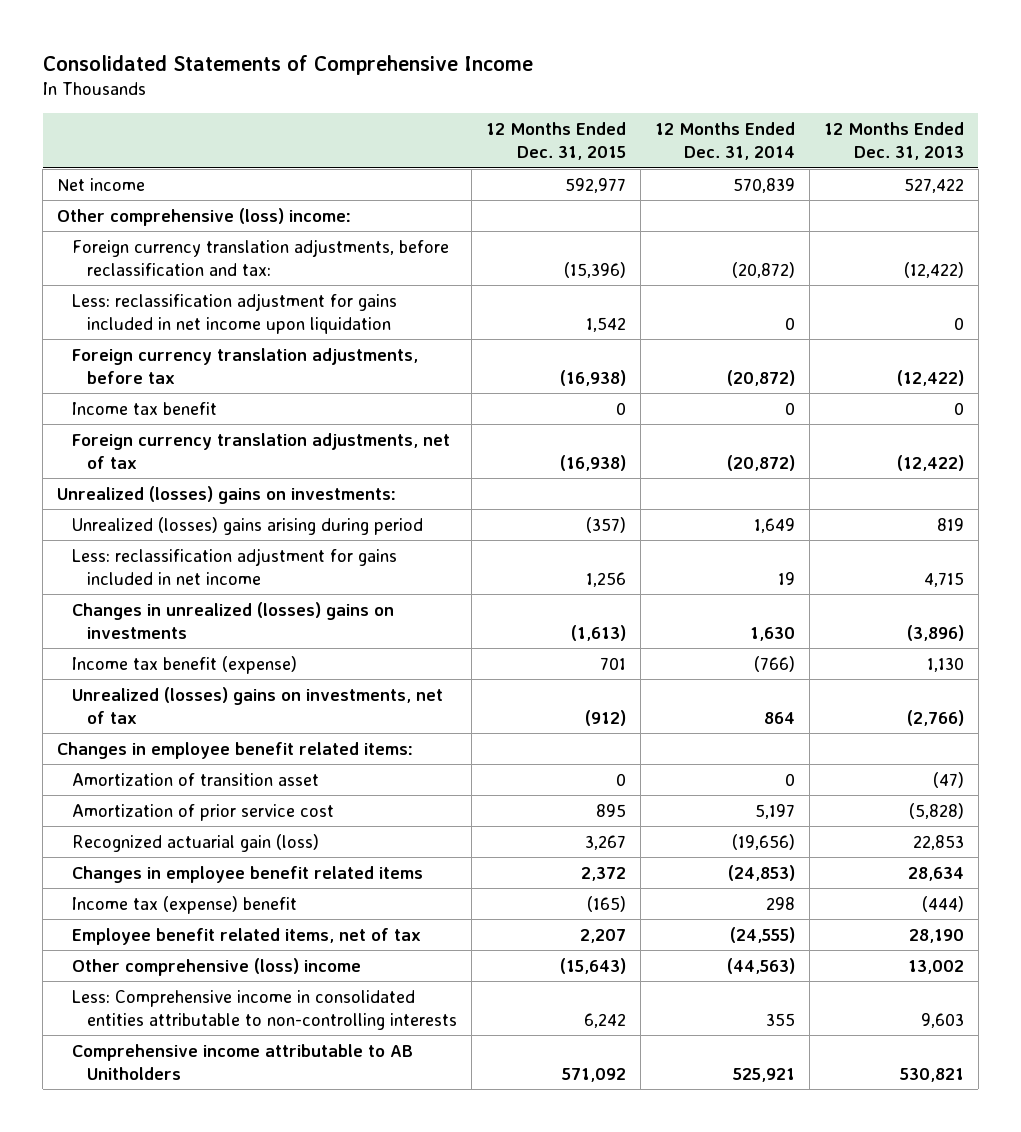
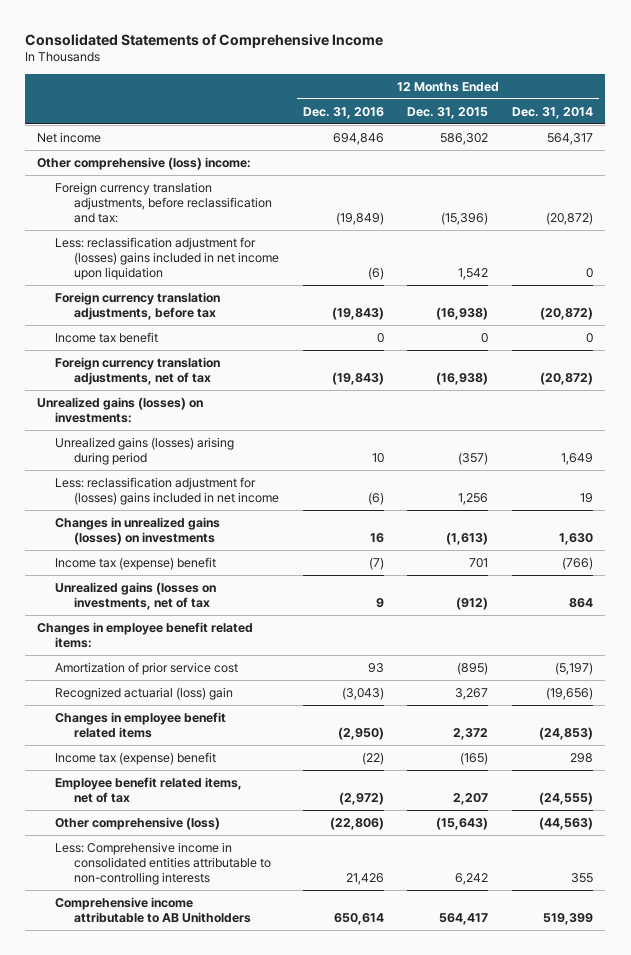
[823,122,964,160] 12 Months Ended Dec. 31, 2013 -> none
none -> [302,106,384,119] Dec. 31, 2016
[565,177,627,193] 592,977 -> [440,132,489,145] 586,302
[732,177,795,193] 570,839 -> [547,132,594,145] 564,317
[72,292,398,334] Less: reclassification adjustment for gains included in net income upon liquidation -> [55,236,279,281] Less: reclassification adjustment for (losses) gains included in net income upon liquidation
[57,485,397,504] Unrealized (losses) gains on investments: -> [37,396,204,424] Unrealized gains (losses) on investments:
[72,516,424,535] Unrealized (losses) gains arising during period -> [55,436,235,466] Unrealized gains (losses) arising during period
[72,547,398,585] Less: reclassification adjustment for gains included in net income -> [55,476,279,506] Less: reclassification adjustment for (losses) gains included in net income
[72,601,395,639] Changes in unrealized (losses) gains on investments -> [55,516,221,546] Changes in unrealized gains (losses) on investments
[72,655,298,674] Income tax benefit (expense) -> [55,556,217,570] Income tax (expense) benefit
[72,686,444,724] Unrealized (losses) gains on investments, net of tax -> [55,581,217,611] Unrealized gains (losses on investments, net of tax
[72,772,320,786] Amortization of transition asset -> none
[596,803,627,817] 895 -> [457,661,489,675] (895)
[754,803,795,819] 5,197 -> [555,661,594,675] (5,197)
[72,833,320,852] Recognized actuarial gain (loss) -> [55,686,234,700] Recognized actuarial (loss) gain
[72,957,362,976] Other comprehensive (loss) income -> [55,816,221,830] Other comprehensive (loss)
[562,1067,627,1082] 571,092 -> [439,913,489,926] 564,417
[732,1067,795,1082] 525,921 -> [543,913,594,926] 519,399

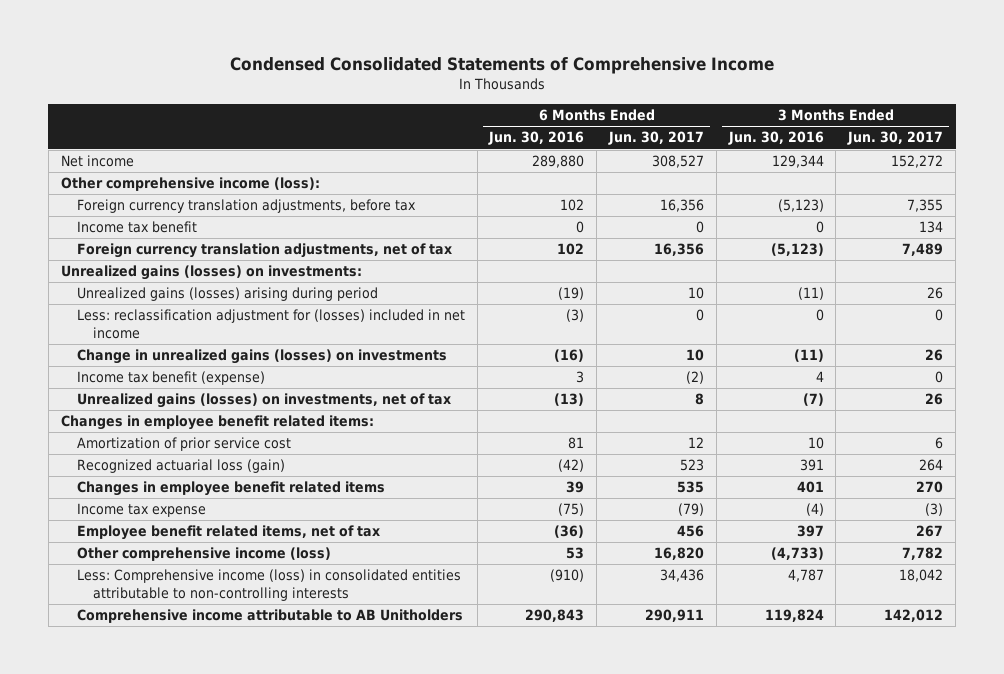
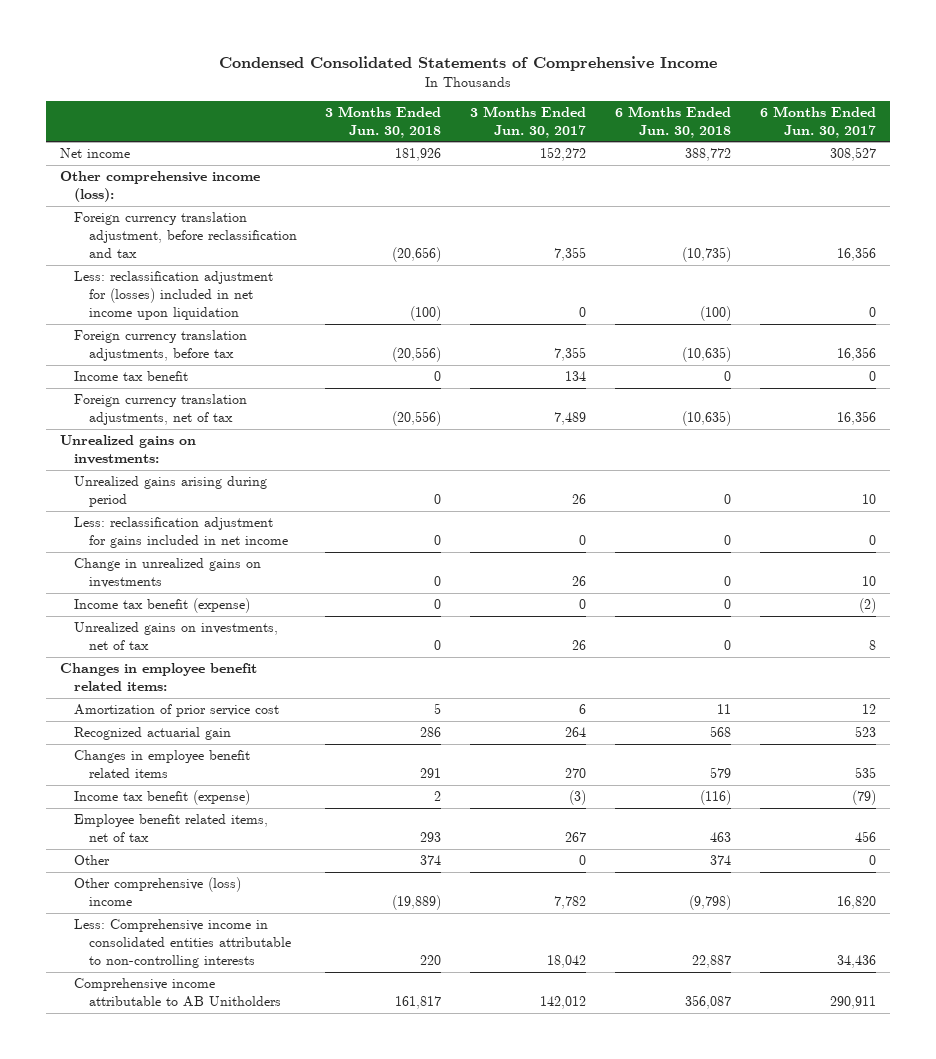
[488,131,585,146] Jun. 30, 2016 -> none
[727,131,824,146] Jun. 30, 2016 -> none
none -> [325,105,442,138] 3 Months Ended Jun. 30, 2018
none -> [614,105,731,138] 6 Months Ended Jun. 30, 2018
none -> [74,212,297,259] Foreign currency translation adjustment, before reclassification and tax
none -> [74,271,274,321] Less: reclassification adjustment for (losses) included in net income upon liquidation
[60,265,362,281] Unrealized gains (losses) on investments: -> [60,435,197,465] Unrealized gains on investments:
[76,287,378,302] Unrealized gains (losses) arising during period -> [74,476,268,508] Unrealized gains arising during period
[76,309,465,339] Less: reclassification adjustment for (losses) included in net income -> [74,517,288,549] Less: reclassification adjustment for gains included in net income
[76,349,447,365] Change in unrealized gains (losses) on investments -> [74,558,262,589] Change in unrealized gains on investments
[76,393,451,409] Unrealized gains (losses) on investments, net of tax -> [74,622,279,651] Unrealized gains on investments, net of tax
[76,459,285,474] Recognized actuarial loss (gain) -> [74,727,232,741] Recognized actuarial gain
[76,503,206,518] Income tax expense -> [74,790,251,806] Income tax benefit (expense)
none -> [74,855,111,866] Other
[76,547,331,562] Other comprehensive income (loss) -> [74,877,242,907] Other comprehensive (loss) income
[76,569,461,601] Less: Comprehensive income (loss) in consolidated entities attributable to non-controlling interests -> [74,919,291,969] Less: Comprehensive income in consolidated entities attributable to non-controlling interests

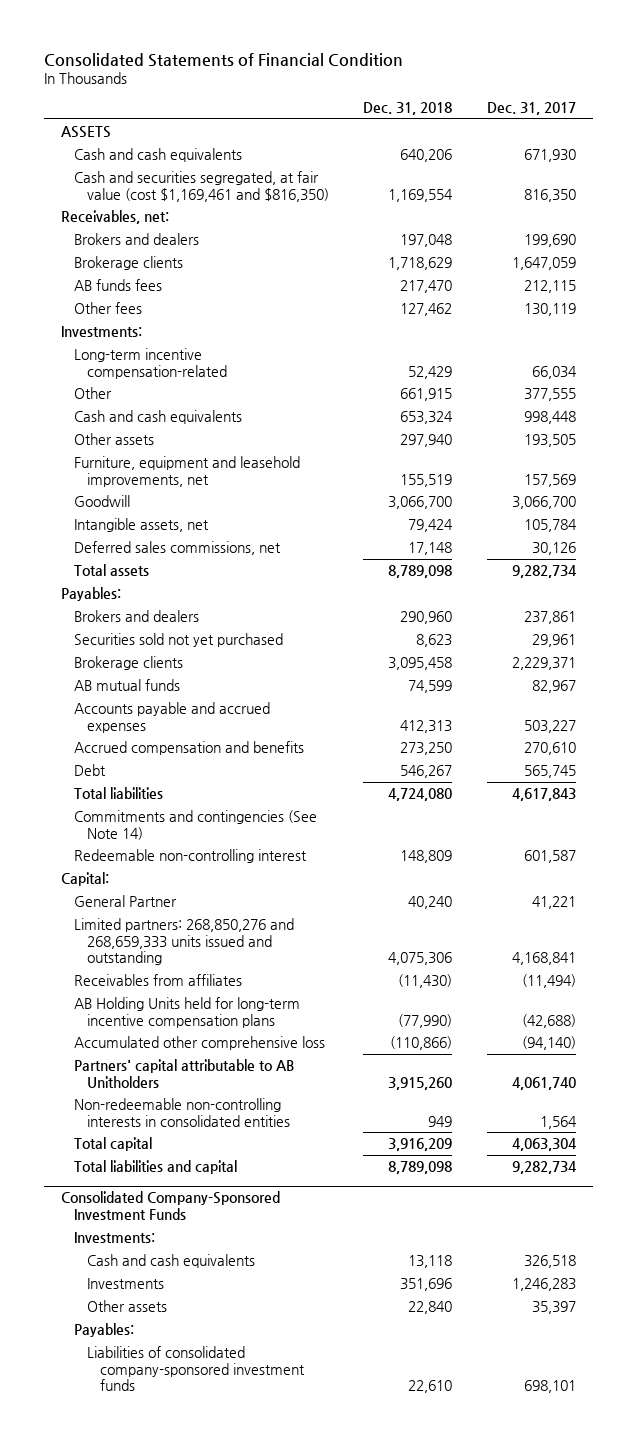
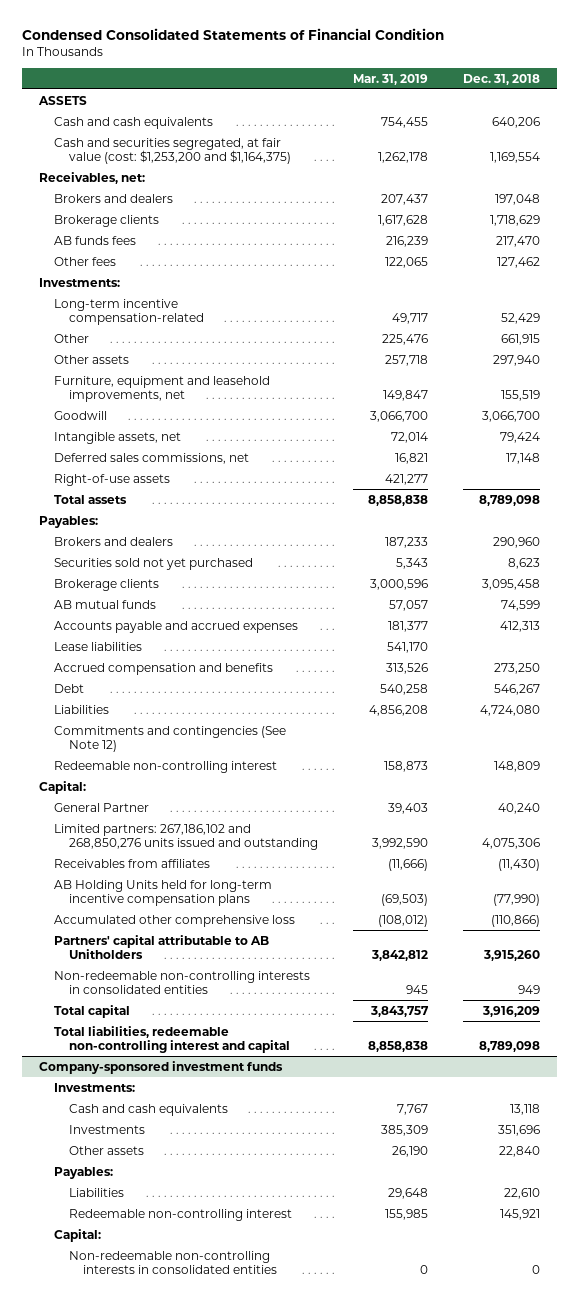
[43,52,403,67] Consolidated Statements of Financial Condition -> [21,28,444,41] Condensed Consolidated Statements of Financial Condition
[486,101,576,115] Dec. 31, 2017 -> none
none -> [352,73,428,85] Mar. 31, 2019
[73,170,329,202] Cash and securities segregated, at fair value (cost $1,169,461 and $816,350) -> [53,137,291,164] Cash and securities segregated, at fair value (cost: $1,253,200 and $1,164,375)
[73,409,242,424] Cash and cash equivalents -> none
none -> [53,473,170,486] Right-of-use assets
none -> [53,641,142,651] Lease liabilities
[73,786,163,799] Total liabilities -> [53,704,109,714] Liabilities
[73,809,317,840] Commitments and contingencies (See Note 14) -> [53,725,286,752] Commitments and contingencies (See Note 12)
[73,917,294,966] Limited partners: 268,850,276 and 268,659,333 units issued and outstanding -> [53,823,318,850] Limited partners: 267,186,102 and 268,850,276 units issued and outstanding
[73,1159,237,1174] Total liabilities and capital -> [53,1025,290,1053] Total liabilities, redeemable non-controlling interest and capital
[61,1191,281,1220] Consolidated Company-Sponsored Investment Funds -> [39,1060,284,1074] Company-sponsored investment funds
[86,1345,305,1392] Liabilities of consolidated company-sponsored investment funds -> [68,1187,124,1197] Liabilities
none -> [68,1208,292,1221] Redeemable non-controlling interest
none -> [53,1228,101,1242] Capital:
none -> [68,1250,278,1274] Non-redeemable non-controlling interests in consolidated entities

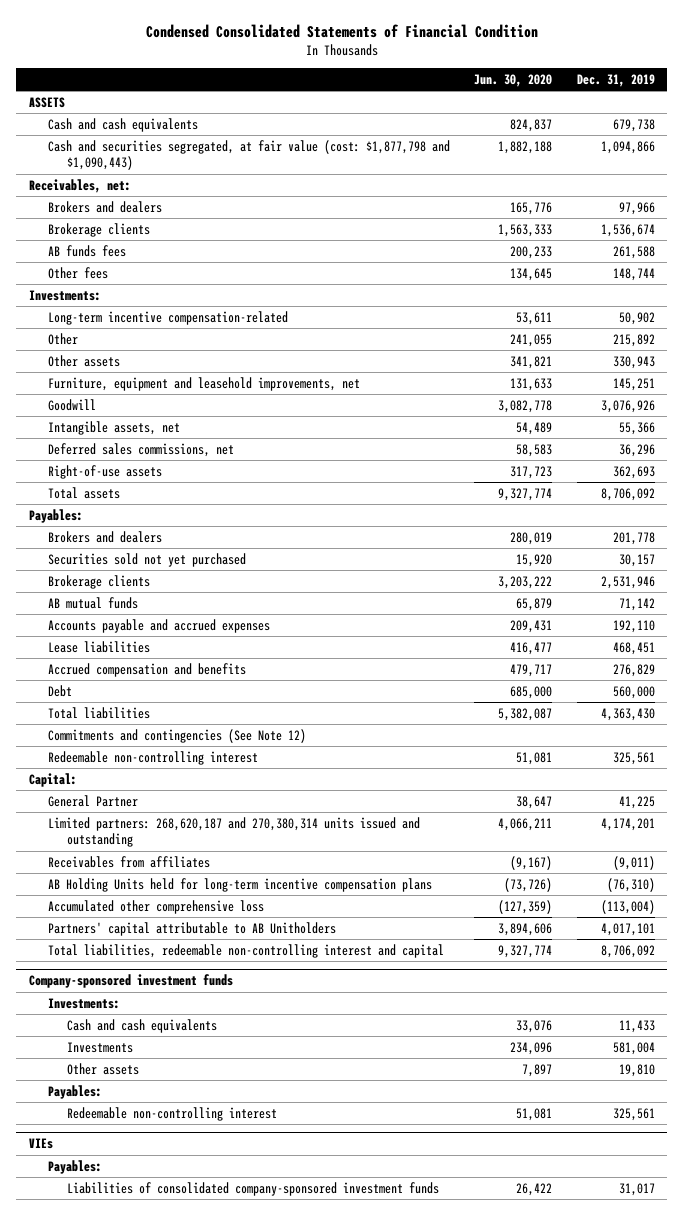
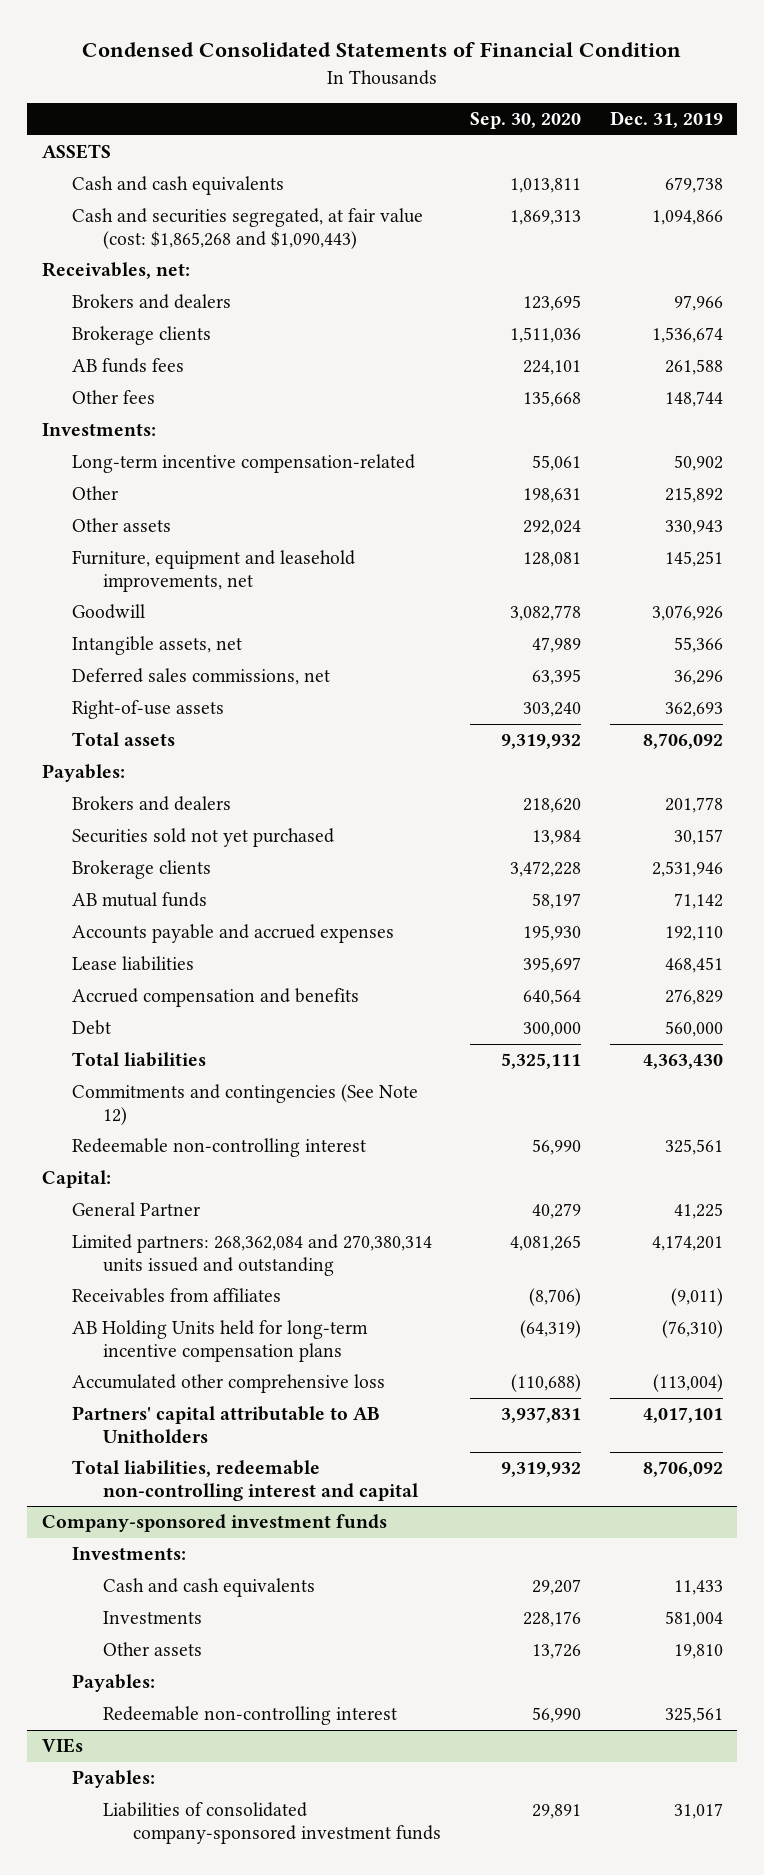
[474,74,553,88] Jun. 30, 2020 -> none
none -> [469,112,581,130] Sep. 30, 2020
[47,139,450,171] Cash and securities segregated, at fair value (cost: $1,877,798 and $1,090,443) -> [72,208,424,249] Cash and securities segregated, at fair value (cost: $1,865,268 and $1,090,443)
[47,816,420,848] Limited partners: 268,620,187 and 270,380,314 units issued and outstanding -> [72,1234,433,1276] Limited partners: 268,362,084 and 270,380,314 units issued and outstanding

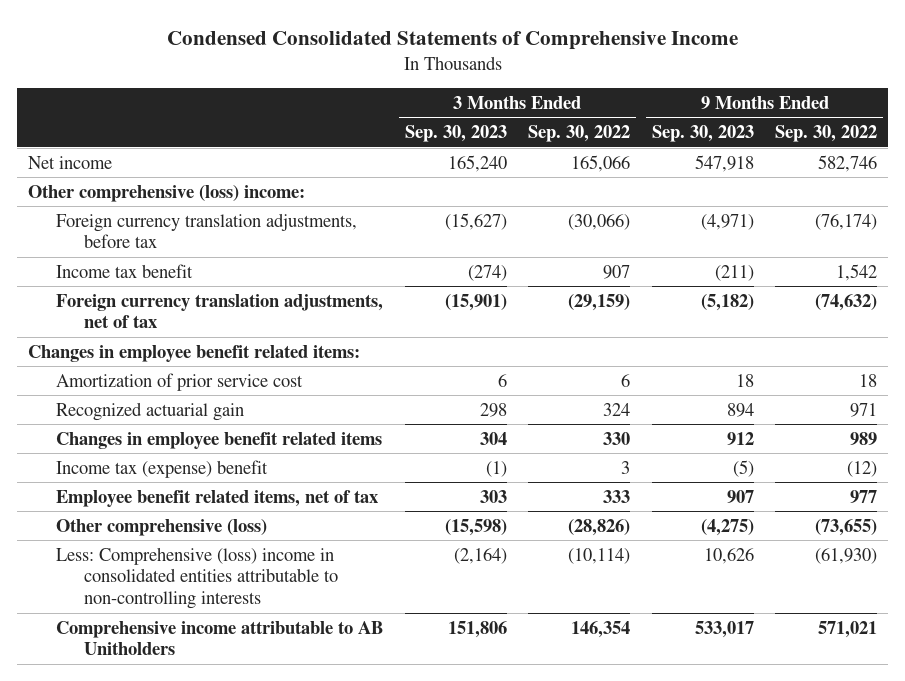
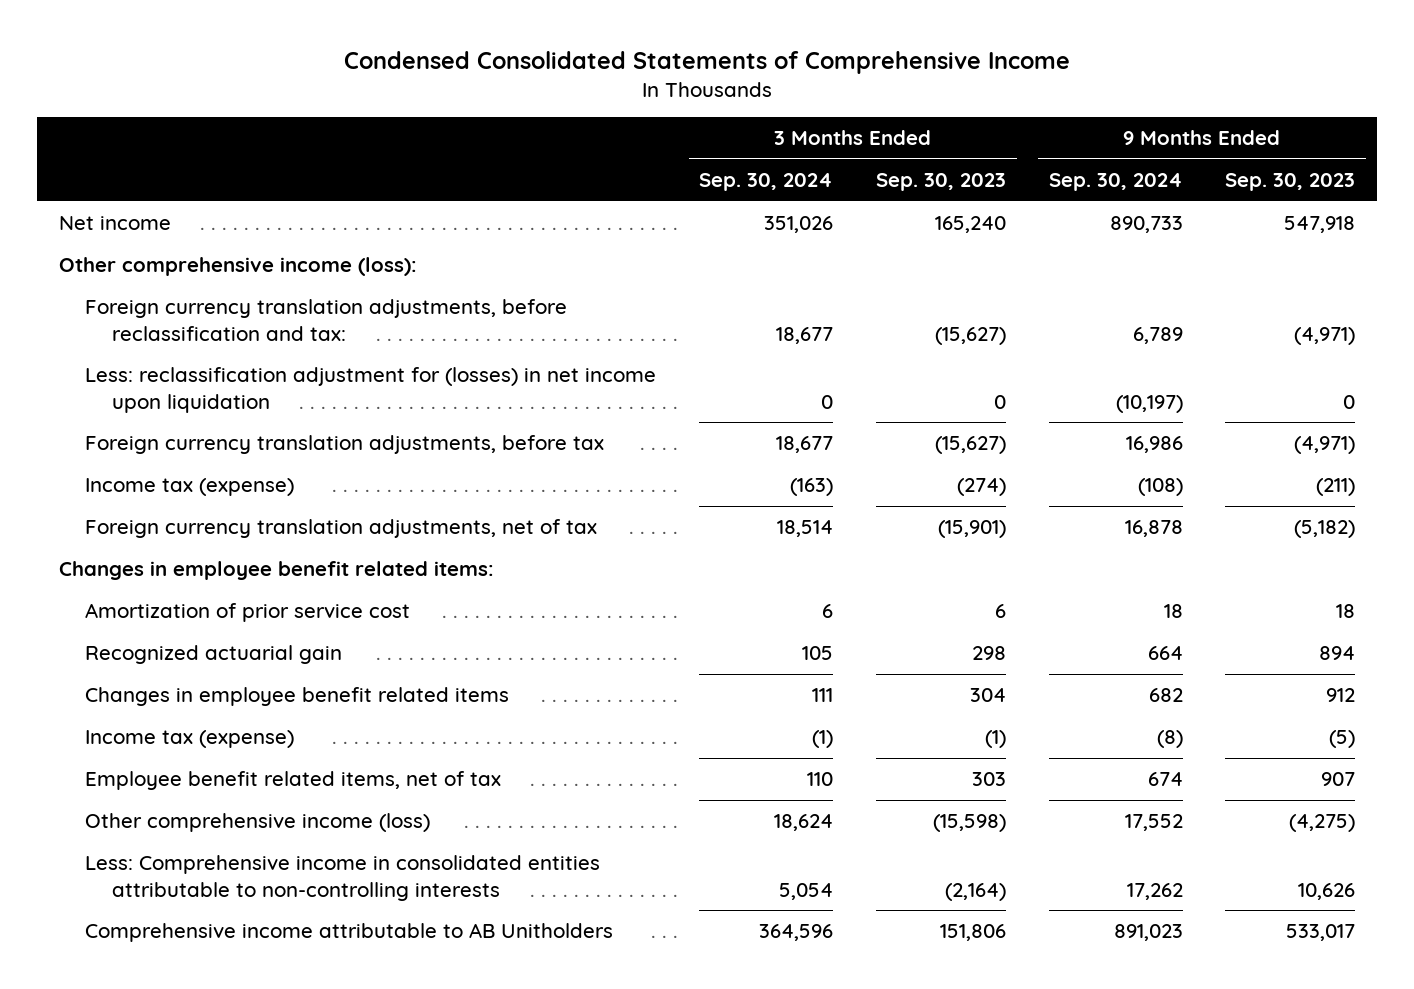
[528,125,631,143] Sep. 30, 2022 -> none
[775,125,878,143] Sep. 30, 2022 -> none
none -> [699,173,834,192] Sep. 30, 2024
none -> [1048,173,1183,192] Sep. 30, 2024
[27,184,305,202] Other comprehensive (loss) income: -> [58,257,417,277] Other comprehensive income (loss):
none -> [85,299,568,341] Foreign currency translation adjustments, before reclassification and tax:
none -> [85,367,657,413] Less: reclassification adjustment for (losses) in net income upon liquidation
[55,263,193,278] Income tax benefit -> [85,478,295,497] Income tax (expense)
[55,459,268,478] Income tax (expense) benefit -> [85,730,295,749] Income tax (expense)
[55,518,267,536] Other comprehensive (loss) -> [85,813,431,833] Other comprehensive income (loss)
[55,546,339,609] Less: Comprehensive (loss) income in consolidated entities attributable to non-controlling interests -> [85,855,601,901] Less: Comprehensive income in consolidated entities attributable to non-controlling interests

